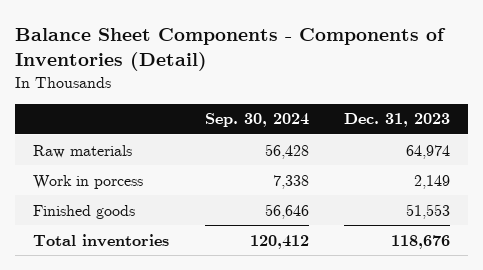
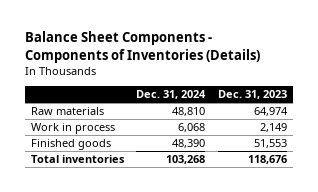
[15,27,447,71] Balance Sheet Components - Components of Inventories (Detail) -> [24,31,260,63] Balance Sheet Components - Components of Inventories (Details)
[204,113,309,128] Sep. 30, 2024 -> none
none -> [136,90,207,100] Dec. 31, 2024
[33,174,144,189] Work in porcess -> [31,123,116,135] Work in process

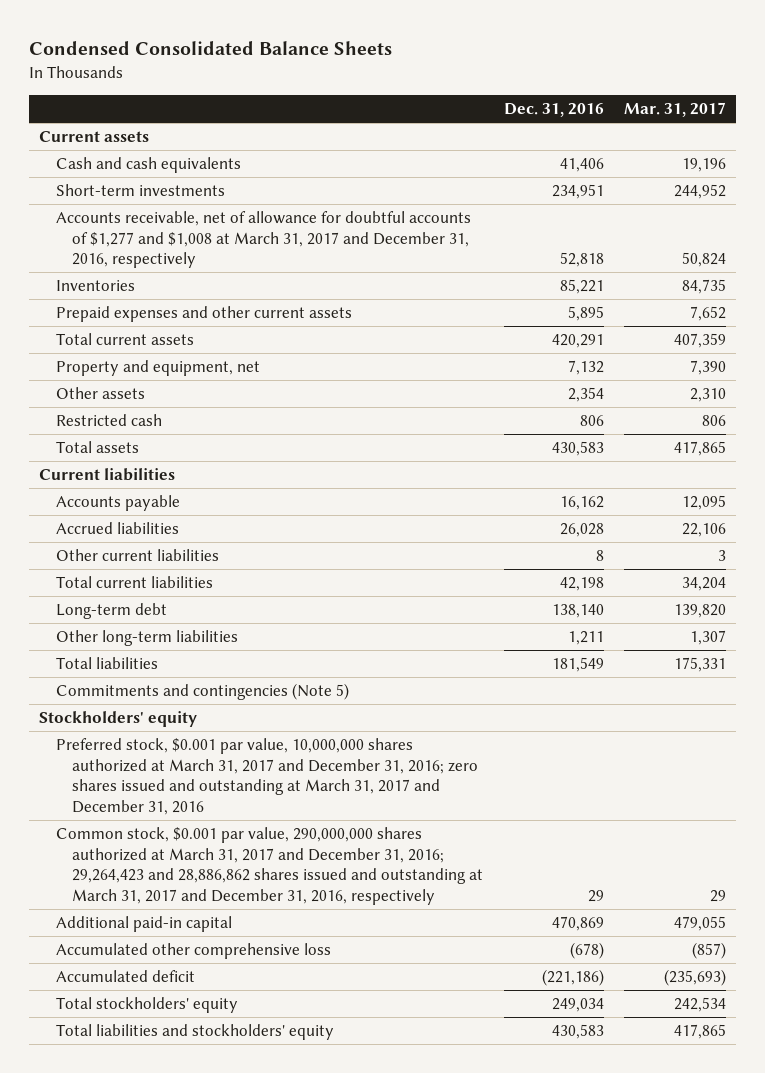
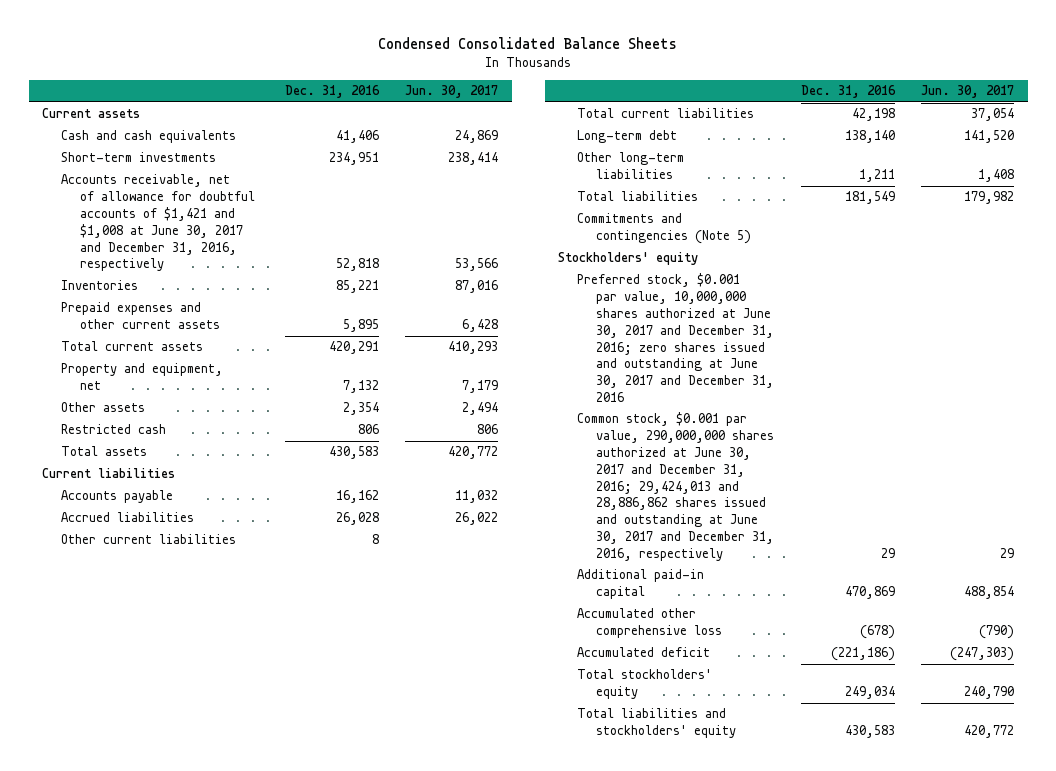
[623,102,726,118] Mar. 31, 2017 -> none
none -> [405,85,499,99] Jun. 30, 2017
[55,210,471,269] Accounts receivable, net of allowance for doubtful accounts of $1,277 and $1,008 at March 31, 2017 and December 31, 2016, respectively -> [61,174,256,272] Accounts receivable, net of allowance for doubtful accounts of $1,421 and $1,008 at June 30, 2017 and December 31, 2016, respectively
[55,737,479,816] Preferred stock, $0.001 par value, 10,000,000 shares authorized at March 31, 2017 and December 31, 2016; zero shares issued and outstanding at March 31, 2017 and December 31, 2016 -> [577,273,775,403] Preferred stock, $0.001 par value, 10,000,000 shares authorized at June 30, 2017 and December 31, 2016; zero shares issued and outstanding at June 30, 2017 and December 31, 2016
[55,826,484,906] Common stock, $0.001 par value, 290,000,000 shares authorized at March 31, 2017 and December 31, 2016; 29,264,423 and 28,886,862 shares issued and outstanding at March 31, 2017 and December 31, 2016, respectively -> [577,412,775,561] Common stock, $0.001 par value, 290,000,000 shares authorized at June 30, 2017 and December 31, 2016; 29,424,013 and 28,886,862 shares issued and outstanding at June 30, 2017 and December 31, 2016, respectively

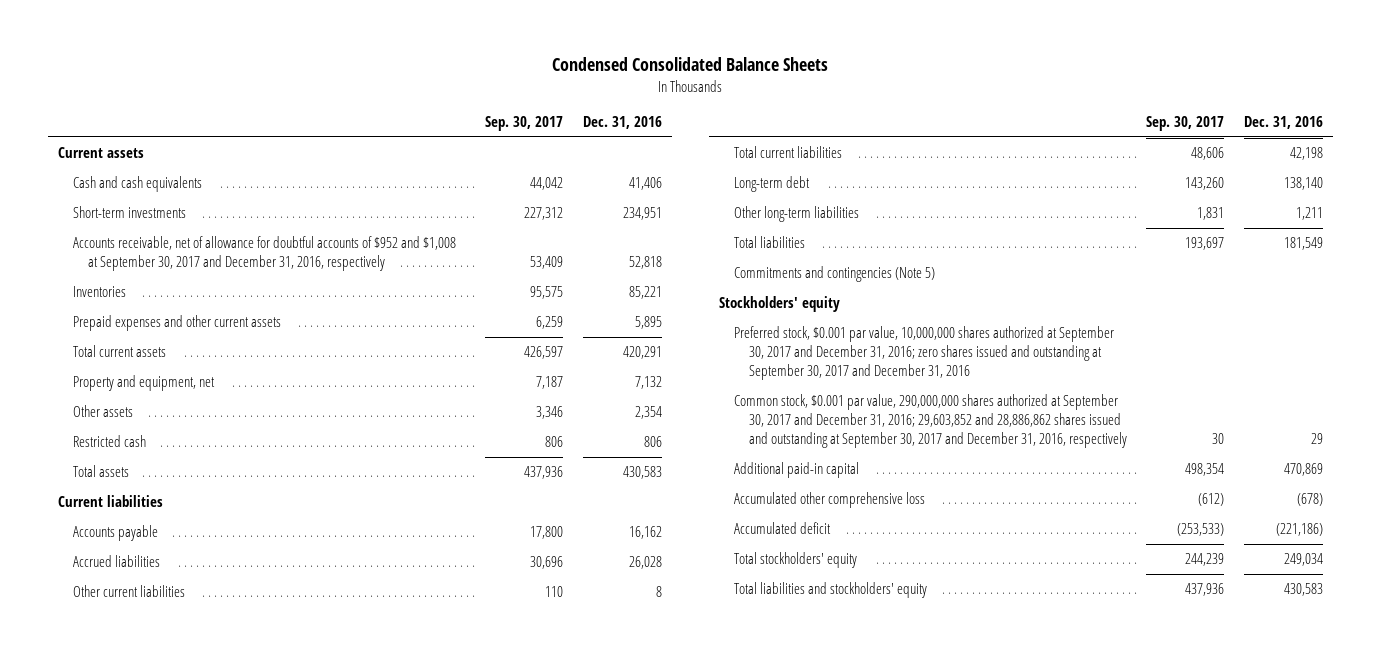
[405,85,499,99] Jun. 30, 2017 -> none
none -> [485,116,564,132] Sep. 30, 2017
[61,174,256,272] Accounts receivable, net of allowance for doubtful accounts of $1,421 and $1,008 at June 30, 2017 and December 31, 2016, respectively -> [72,236,456,272] Accounts receivable, net of allowance for doubtful accounts of $952 and $1,008 at September 30, 2017 and December 31, 2016, respectively
[577,273,775,403] Preferred stock, $0.001 par value, 10,000,000 shares authorized at June 30, 2017 and December 31, 2016; zero shares issued and outstanding at June 30, 2017 and December 31, 2016 -> [733,326,1114,381] Preferred stock, $0.001 par value, 10,000,000 shares authorized at September 30, 2017 and December 31, 2016; zero shares issued and outstanding at September 30, 2017 and December 31, 2016
[577,412,775,561] Common stock, $0.001 par value, 290,000,000 shares authorized at June 30, 2017 and December 31, 2016; 29,424,013 and 28,886,862 shares issued and outstanding at June 30, 2017 and December 31, 2016, respectively -> [733,394,1127,449] Common stock, $0.001 par value, 290,000,000 shares authorized at September 30, 2017 and December 31, 2016; 29,603,852 and 28,886,862 shares issued and outstanding at September 30, 2017 and December 31, 2016, respectively

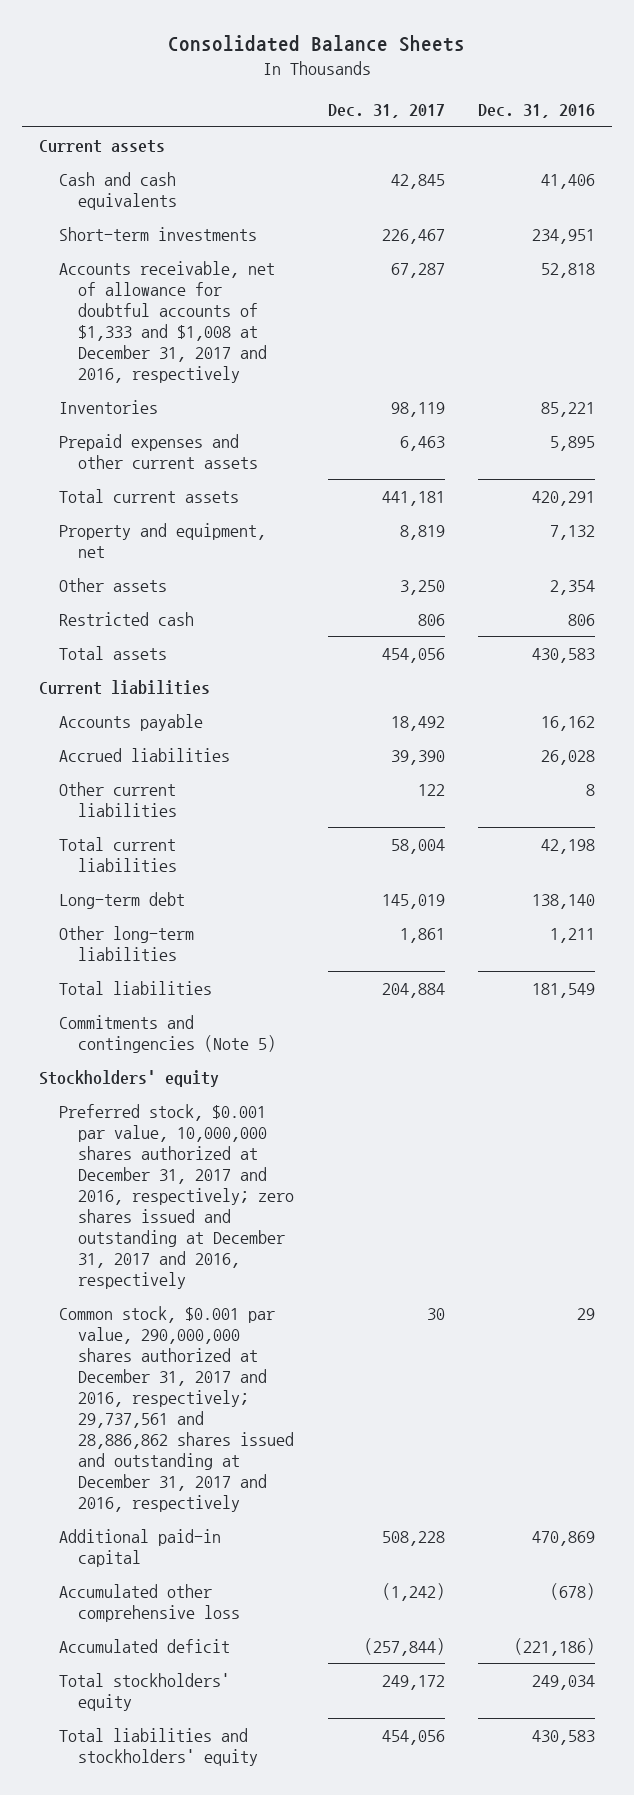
[552,57,829,72] Condensed Consolidated Balance Sheets -> [167,34,465,52] Consolidated Balance Sheets
[485,116,564,132] Sep. 30, 2017 -> none
none -> [327,104,445,119] Dec. 31, 2017
[72,236,456,272] Accounts receivable, net of allowance for doubtful accounts of $952 and $1,008 at September 30, 2017 and December 31, 2016, respectively -> [58,260,275,384] Accounts receivable, net of allowance for doubtful accounts of $1,333 and $1,008 at December 31, 2017 and 2016, respectively
[733,326,1114,381] Preferred stock, $0.001 par value, 10,000,000 shares authorized at September 30, 2017 and December 31, 2016; zero shares issued and outstanding at September 30, 2017 and December 31, 2016 -> [58,1103,295,1290] Preferred stock, $0.001 par value, 10,000,000 shares authorized at December 31, 2017 and 2016, respectively; zero shares issued and outstanding at December 31, 2017 and 2016, respectively
[733,394,1127,449] Common stock, $0.001 par value, 290,000,000 shares authorized at September 30, 2017 and December 31, 2016; 29,603,852 and 28,886,862 shares issued and outstanding at September 30, 2017 and December 31, 2016, respectively -> [58,1305,295,1513] Common stock, $0.001 par value, 290,000,000 shares authorized at December 31, 2017 and 2016, respectively; 29,737,561 and 28,886,862 shares issued and outstanding at December 31, 2017 and 2016, respectively

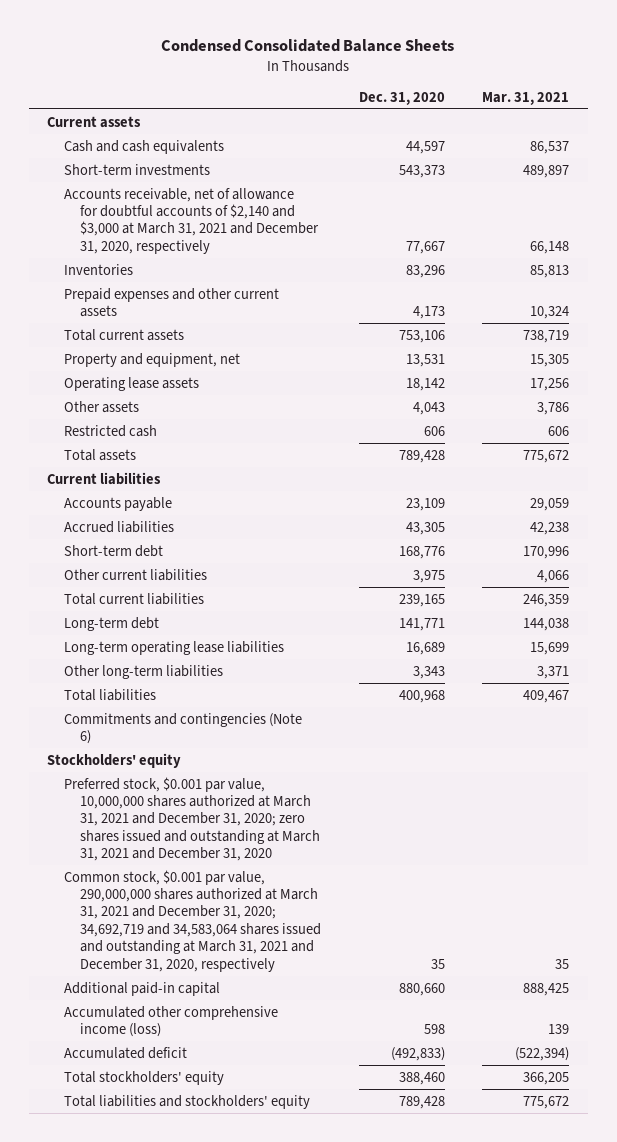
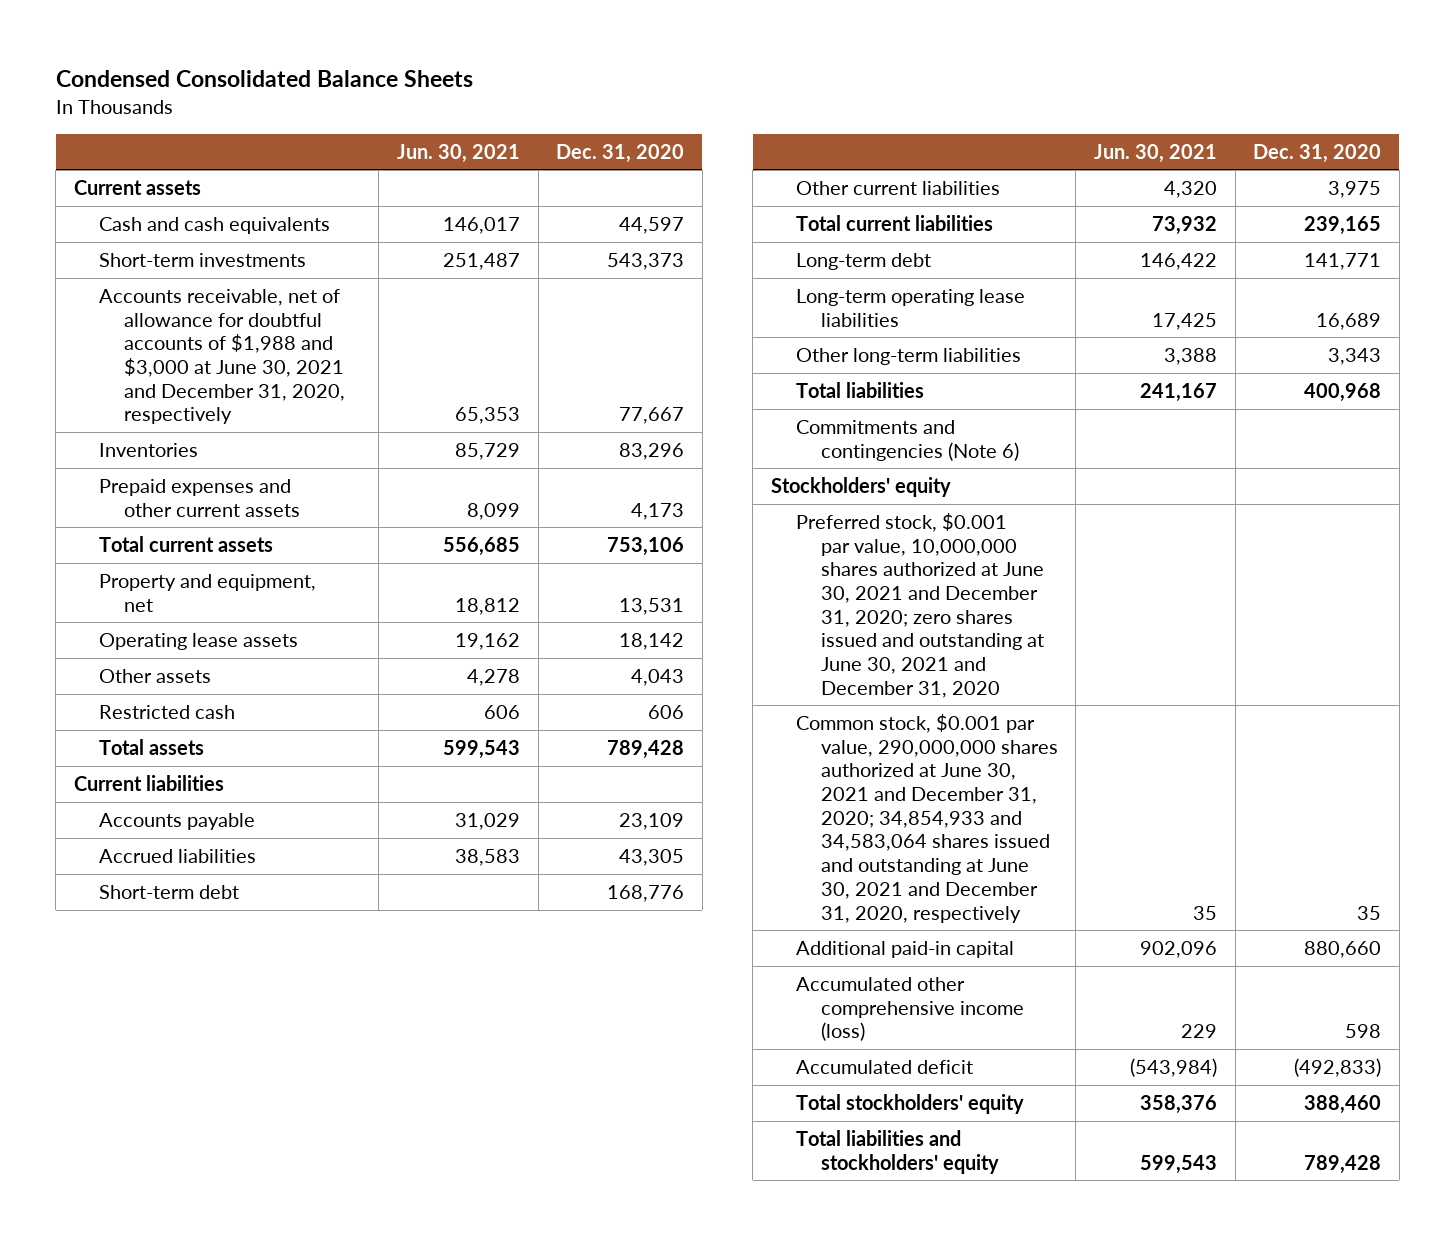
[482,91,570,105] Mar. 31, 2021 -> none
none -> [397,143,521,163] Jun. 30, 2021
[63,187,320,254] Accounts receivable, net of allowance for doubtful accounts of $2,140 and $3,000 at March 31, 2021 and December 31, 2020, respectively -> [98,288,345,425] Accounts receivable, net of allowance for doubtful accounts of $1,988 and $3,000 at June 30, 2021 and December 31, 2020, respectively
[63,776,321,862] Preferred stock, $0.001 par value, 10,000,000 shares authorized at March 31, 2021 and December 31, 2020; zero shares issued and outstanding at March 31, 2021 and December 31, 2020 -> [795,512,1044,698] Preferred stock, $0.001 par value, 10,000,000 shares authorized at June 30, 2021 and December 31, 2020; zero shares issued and outstanding at June 30, 2021 and December 31, 2020
[63,869,322,972] Common stock, $0.001 par value, 290,000,000 shares authorized at March 31, 2021 and December 31, 2020; 34,692,719 and 34,583,064 shares issued and outstanding at March 31, 2021 and December 31, 2020, respectively -> [795,713,1058,923] Common stock, $0.001 par value, 290,000,000 shares authorized at June 30, 2021 and December 31, 2020; 34,854,933 and 34,583,064 shares issued and outstanding at June 30, 2021 and December 31, 2020, respectively

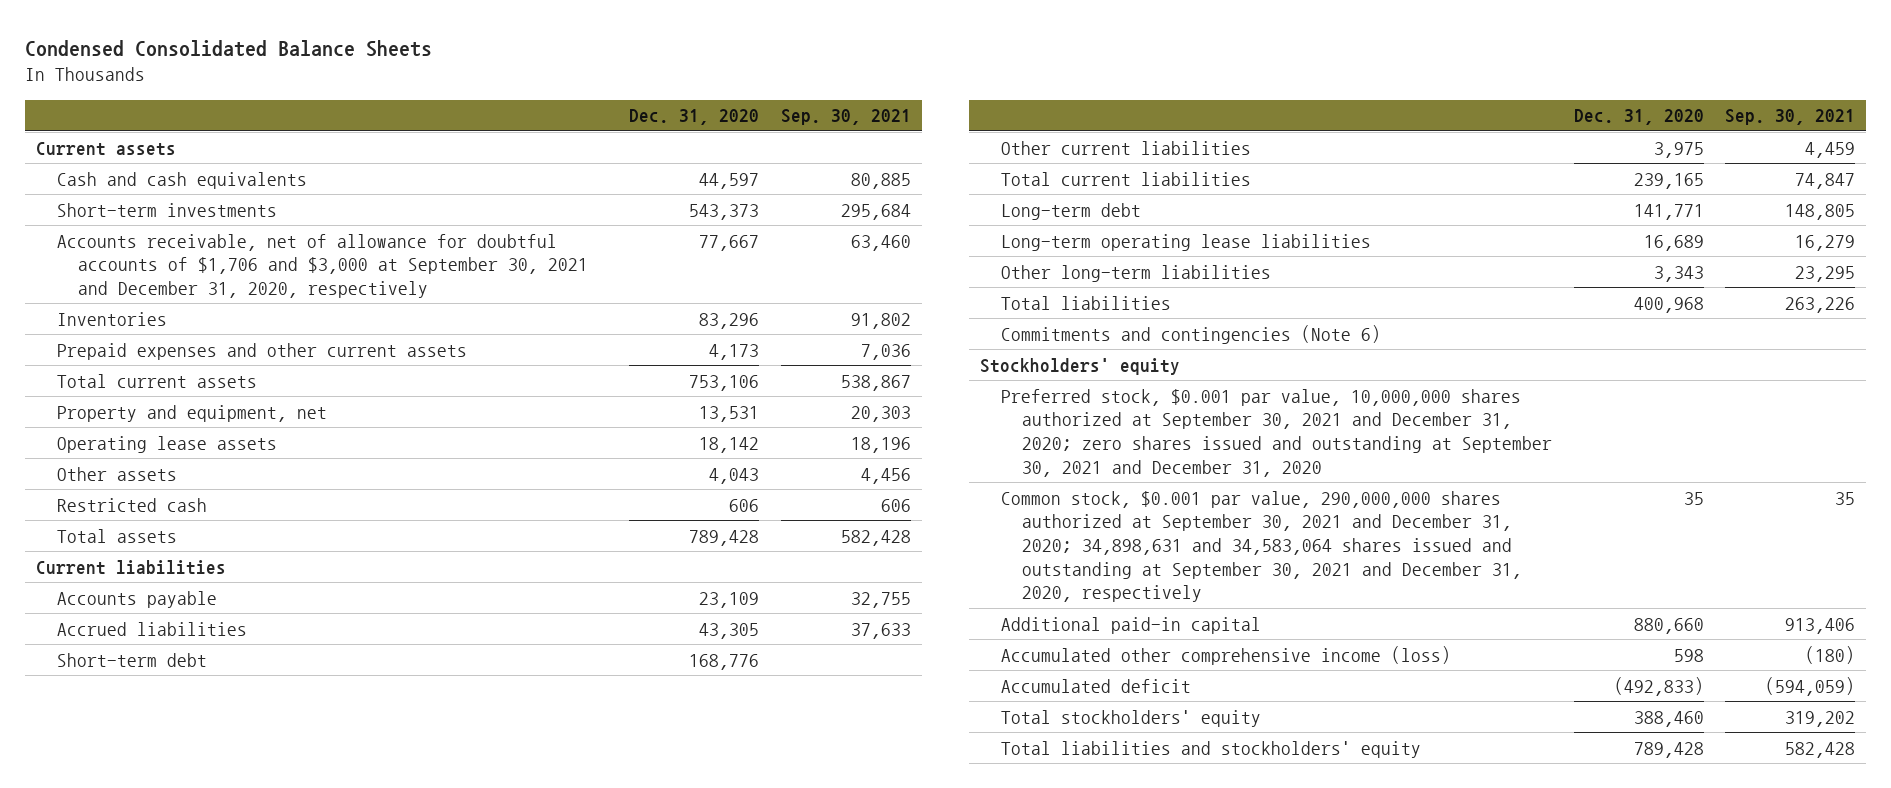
[397,143,521,163] Jun. 30, 2021 -> none
none -> [780,109,911,126] Sep. 30, 2021
[98,288,345,425] Accounts receivable, net of allowance for doubtful accounts of $1,988 and $3,000 at June 30, 2021 and December 31, 2020, respectively -> [56,233,588,299] Accounts receivable, net of allowance for doubtful accounts of $1,706 and $3,000 at September 30, 2021 and December 31, 2020, respectively
[795,512,1044,698] Preferred stock, $0.001 par value, 10,000,000 shares authorized at June 30, 2021 and December 31, 2020; zero shares issued and outstanding at June 30, 2021 and December 31, 2020 -> [1001,388,1553,477] Preferred stock, $0.001 par value, 10,000,000 shares authorized at September 30, 2021 and December 31, 2020; zero shares issued and outstanding at September 30, 2021 and December 31, 2020
[795,713,1058,923] Common stock, $0.001 par value, 290,000,000 shares authorized at June 30, 2021 and December 31, 2020; 34,854,933 and 34,583,064 shares issued and outstanding at June 30, 2021 and December 31, 2020, respectively -> [1001,490,1523,603] Common stock, $0.001 par value, 290,000,000 shares authorized at September 30, 2021 and December 31, 2020; 34,898,631 and 34,583,064 shares issued and outstanding at September 30, 2021 and December 31, 2020, respectively

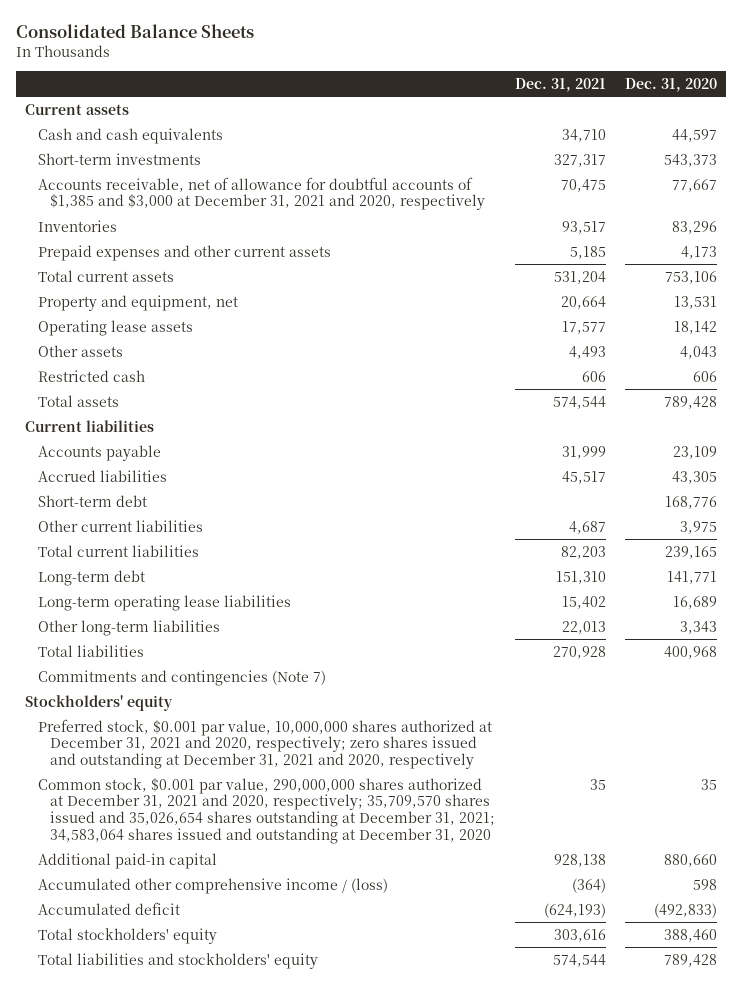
[24,39,432,57] Condensed Consolidated Balance Sheets -> [15,23,254,38] Consolidated Balance Sheets
[780,109,911,126] Sep. 30, 2021 -> none
none -> [514,77,606,92] Dec. 31, 2021
[56,233,588,299] Accounts receivable, net of allowance for doubtful accounts of $1,706 and $3,000 at September 30, 2021 and December 31, 2020, respectively -> [37,176,486,211] Accounts receivable, net of allowance for doubtful accounts of $1,385 and $3,000 at December 31, 2021 and 2020, respectively
[1001,324,1382,344] Commitments and contingencies (Note 6) -> [37,669,326,686] Commitments and contingencies (Note 7)
[1001,388,1553,477] Preferred stock, $0.001 par value, 10,000,000 shares authorized at September 30, 2021 and December 31, 2020; zero shares issued and outstanding at September 30, 2021 and December 31, 2020 -> [37,718,492,770] Preferred stock, $0.001 par value, 10,000,000 shares authorized at December 31, 2021 and 2020, respectively; zero shares issued and outstanding at December 31, 2021 and 2020, respectively
[1001,490,1523,603] Common stock, $0.001 par value, 290,000,000 shares authorized at September 30, 2021 and December 31, 2020; 34,898,631 and 34,583,064 shares issued and outstanding at September 30, 2021 and December 31, 2020, respectively -> [37,777,496,844] Common stock, $0.001 par value, 290,000,000 shares authorized at December 31, 2021 and 2020, respectively; 35,709,570 shares issued and 35,026,654 shares outstanding at December 31, 2021; 34,583,064 shares issued and outstanding at December 31, 2020
[1001,645,1452,665] Accumulated other comprehensive income (loss) -> [37,877,388,894] Accumulated other comprehensive income / (loss)

